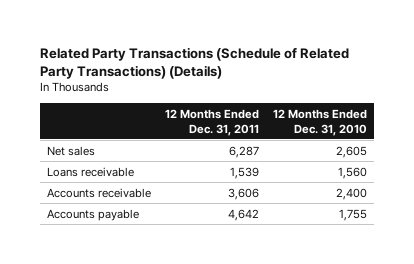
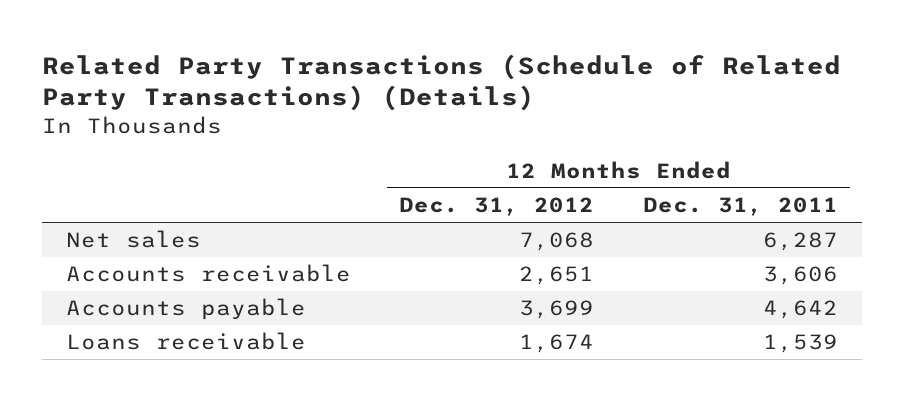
[272,108,367,136] 12 Months Ended Dec. 31, 2010 -> none
none -> [399,197,595,217] Dec. 31, 2012
[46,166,134,177] Loans receivable -> [65,332,306,351] Loans receivable

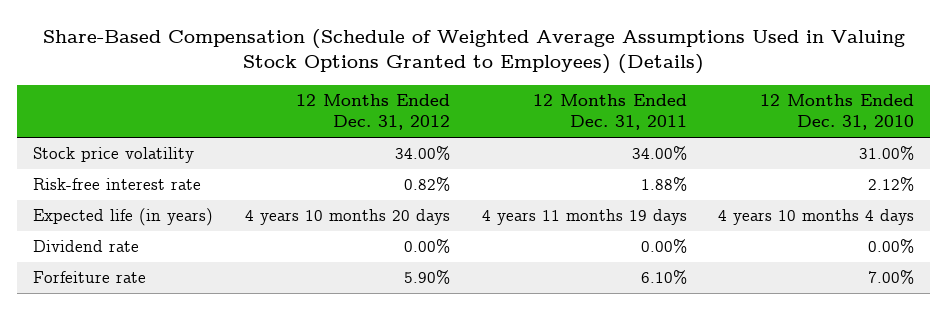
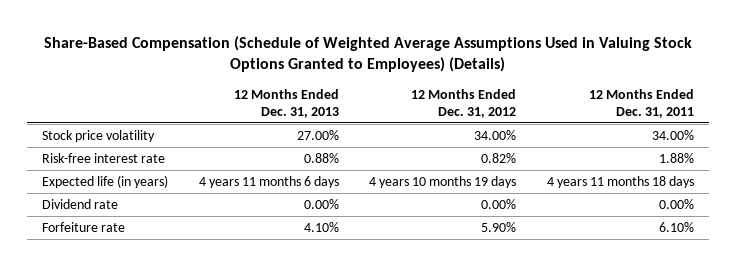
[760,93,915,131] 12 Months Ended Dec. 31, 2010 -> none
none -> [233,88,339,118] 12 Months Ended Dec. 31, 2013
[244,209,450,226] 4 years 10 months 20 days -> [369,175,517,188] 4 years 10 months 19 days
[481,209,687,226] 4 years 11 months 19 days -> [546,175,694,188] 4 years 11 months 18 days

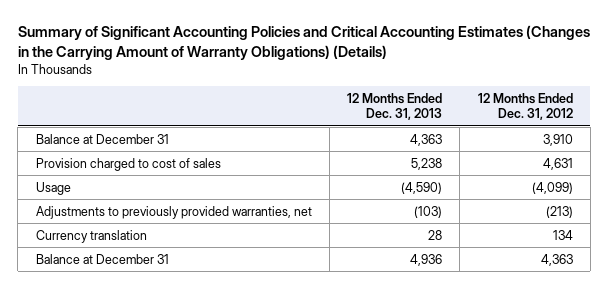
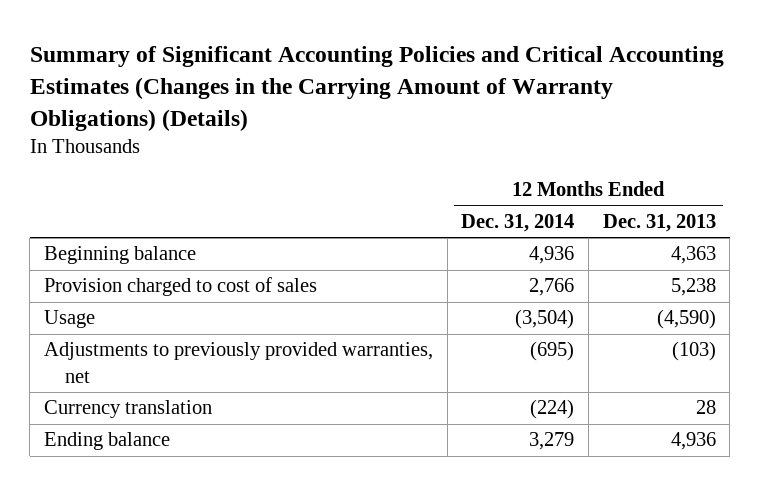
[477,92,573,121] 12 Months Ended Dec. 31, 2012 -> none
none -> [461,213,575,232] Dec. 31, 2014
[35,133,169,144] Balance at December 31 -> [44,246,197,265] Beginning balance
[35,253,169,264] Balance at December 31 -> [44,432,171,451] Ending balance

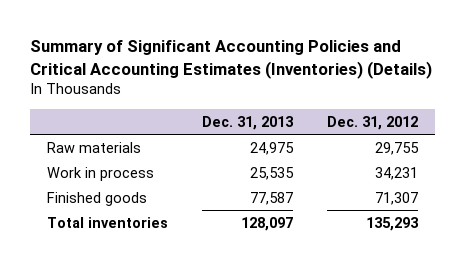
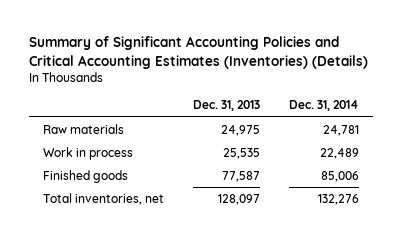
[327,115,419,130] Dec. 31, 2012 -> none
none -> [289,100,360,112] Dec. 31, 2014
[46,216,168,228] Total inventories -> [43,192,165,205] Total inventories, net

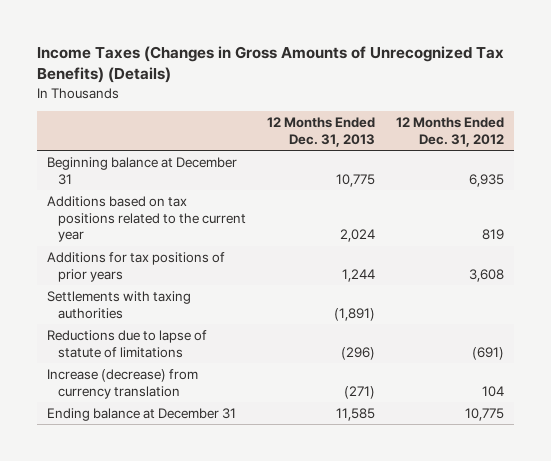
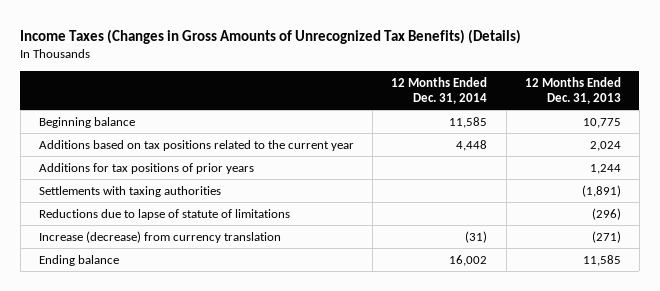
[395,117,504,147] 12 Months Ended Dec. 31, 2012 -> none
none -> [391,76,488,105] 12 Months Ended Dec. 31, 2014
[47,156,238,185] Beginning balance at December 31 -> [39,116,136,128] Beginning balance
[47,407,237,421] Ending balance at December 31 -> [39,254,120,266] Ending balance

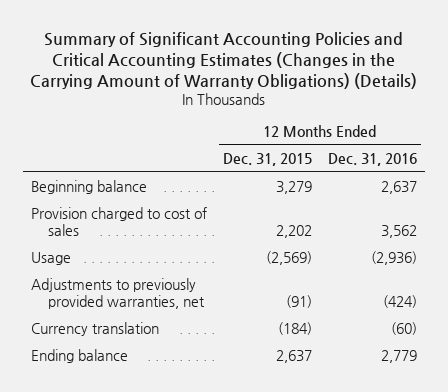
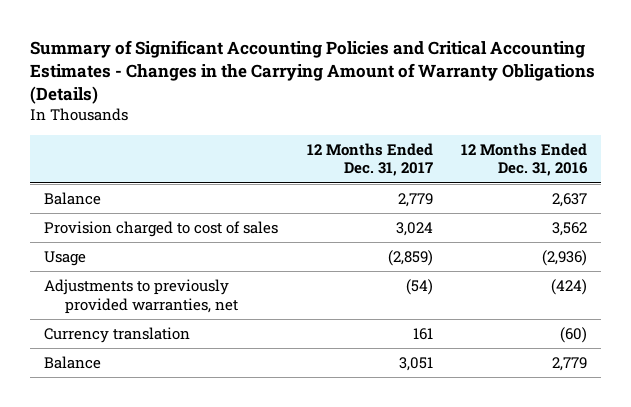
[29,31,417,90] Summary of Significant Accounting Policies and Critical Accounting Estimates (Changes in the Carrying Amount of Warranty Obligations) (Details) -> [30,39,596,104] Summary of Significant Accounting Policies and Critical Accounting Estimates - Changes in the Carrying Amount of Warranty Obligations (Details)
[222,152,312,166] Dec. 31, 2015 -> none
none -> [306,142,433,177] 12 Months Ended Dec. 31, 2017
[30,180,147,195] Beginning balance -> [44,192,102,206] Balance
[30,349,128,364] Ending balance -> [44,356,102,370] Balance

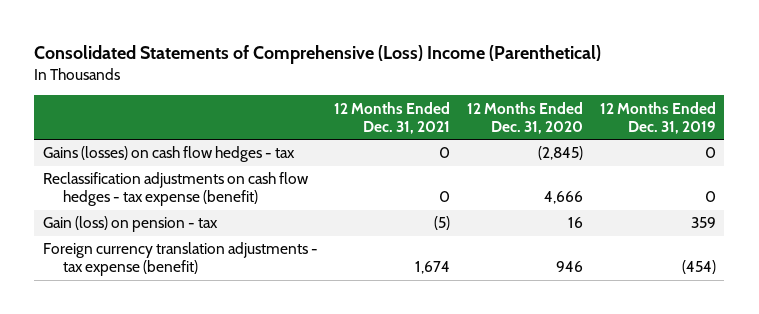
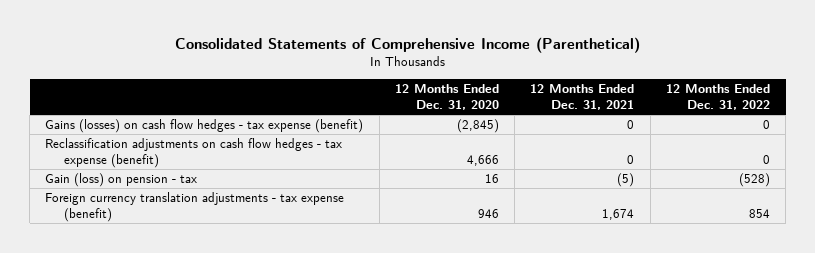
[34,44,602,64] Consolidated Statements of Comprehensive (Loss) Income (Parenthetical) -> [174,37,640,54] Consolidated Statements of Comprehensive Income (Parenthetical)
[599,101,716,134] 12 Months Ended Dec. 31, 2019 -> none
none -> [665,84,770,110] 12 Months Ended Dec. 31, 2022
[42,146,295,163] Gains (losses) on cash flow hedges - tax -> [45,119,364,134] Gains (losses) on cash flow hedges - tax expense (benefit)

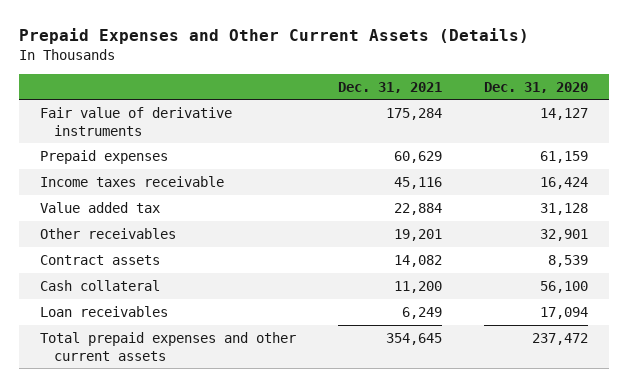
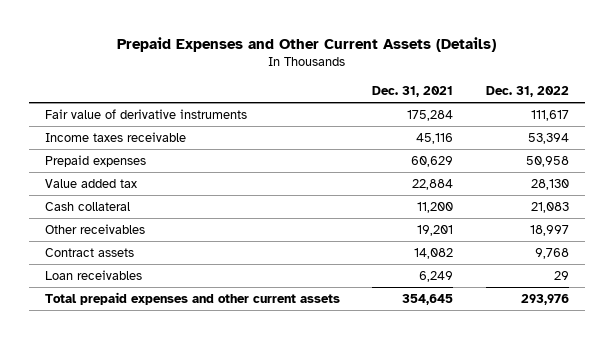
[483,81,588,93] Dec. 31, 2020 -> none
none -> [485,85,569,97] Dec. 31, 2022
[39,149,168,164] Prepaid expenses -> [45,154,147,167] Prepaid expenses
[39,279,160,291] Cash collateral -> [45,201,131,211] Cash collateral

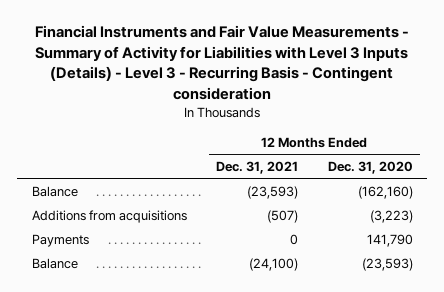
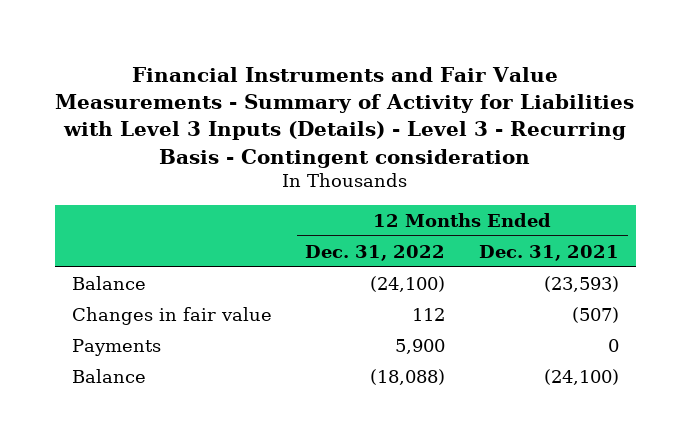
[327,160,413,174] Dec. 31, 2020 -> none
none -> [305,244,446,261] Dec. 31, 2022
[31,209,187,223] Additions from acquisitions -> [71,306,272,325] Changes in fair value

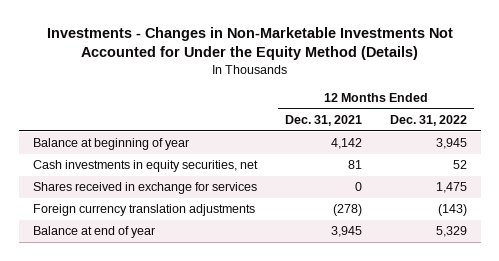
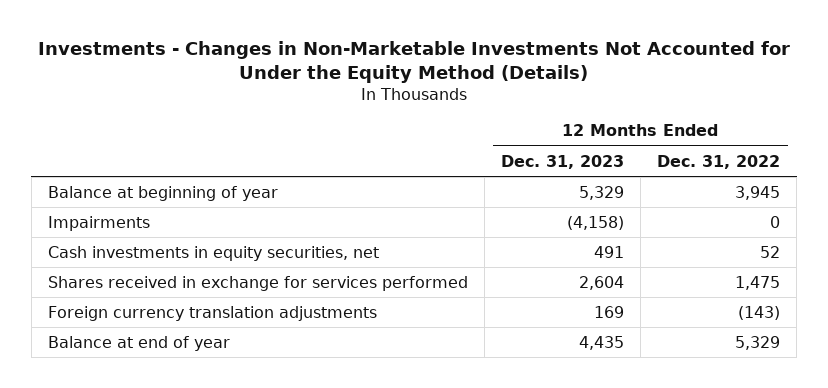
[284,115,362,127] Dec. 31, 2021 -> none
none -> [500,154,624,169] Dec. 31, 2023
none -> [47,215,150,231] Impairments
[32,182,257,195] Shares received in exchange for services -> [47,275,468,291] Shares received in exchange for services performed

